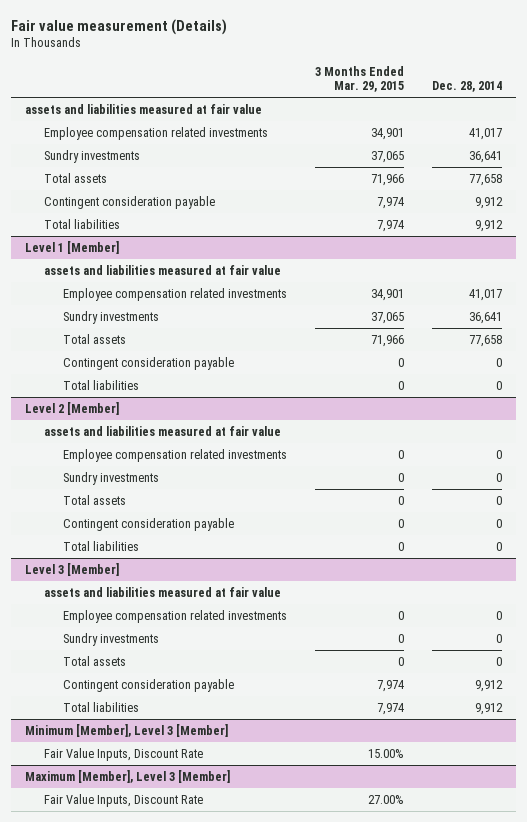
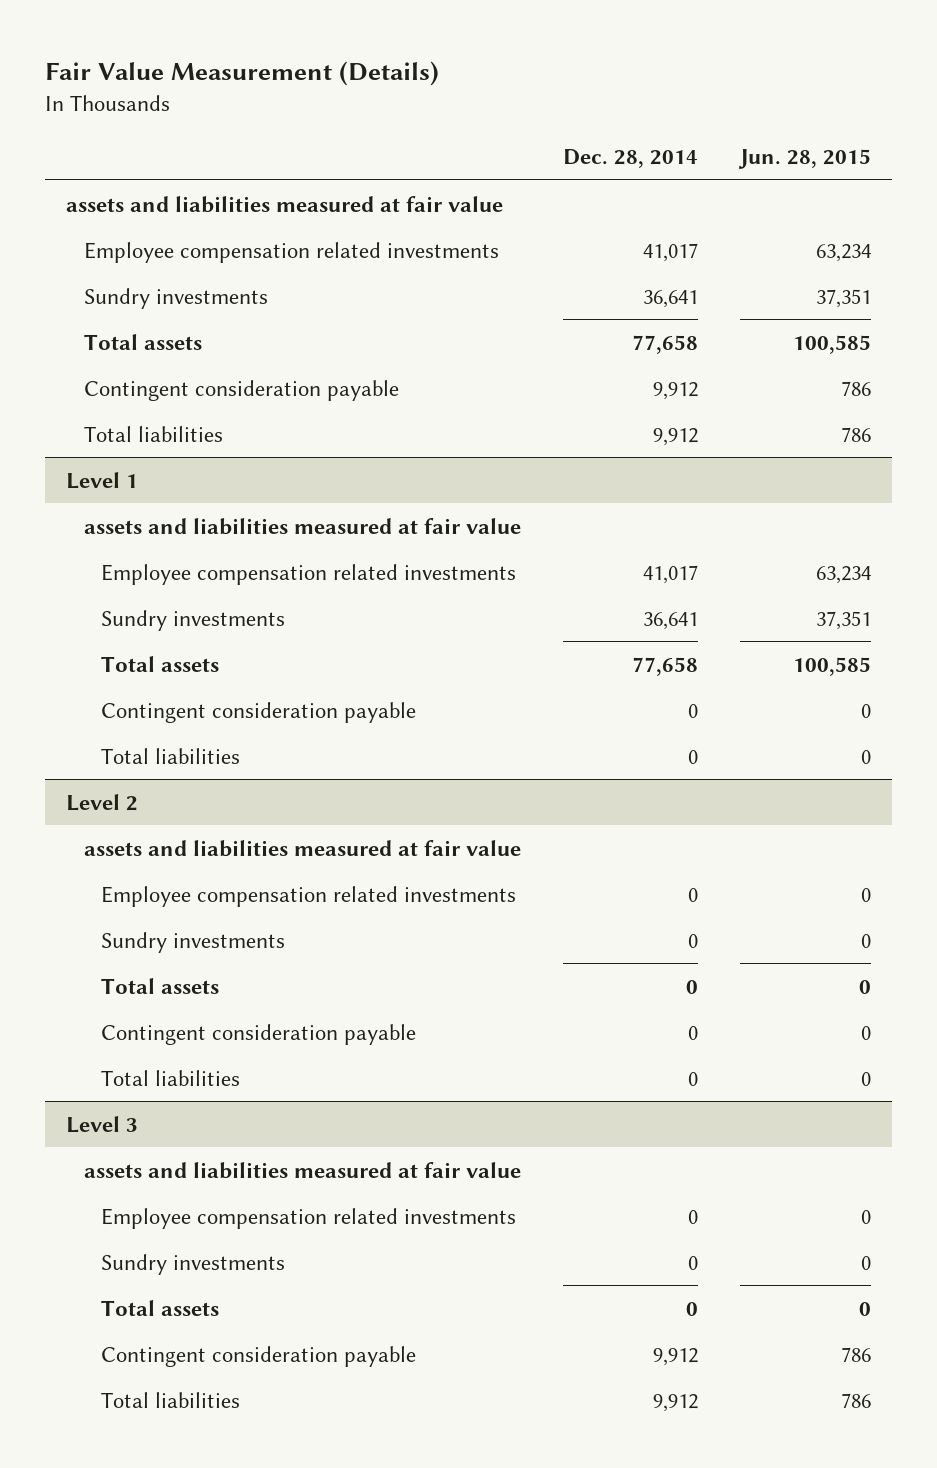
[11,18,228,35] Fair value measurement (Details) -> [44,61,439,87] Fair Value Measurement (Details)
[315,65,405,93] 3 Months Ended Mar. 29, 2015 -> none
none -> [738,149,872,170] Jun. 28, 2015
[25,240,120,254] Level 1 [Member] -> [66,471,139,489] Level 1
[25,401,120,415] Level 2 [Member] -> [66,793,139,811] Level 2
[25,562,120,576] Level 3 [Member] -> [66,1115,139,1133] Level 3
[25,723,229,737] Minimum [Member], Level 3 [Member] -> none
[44,747,204,761] Fair Value Inputs, Discount Rate -> none
[25,769,231,783] Maximum [Member], Level 3 [Member] -> none
[44,793,204,807] Fair Value Inputs, Discount Rate -> none

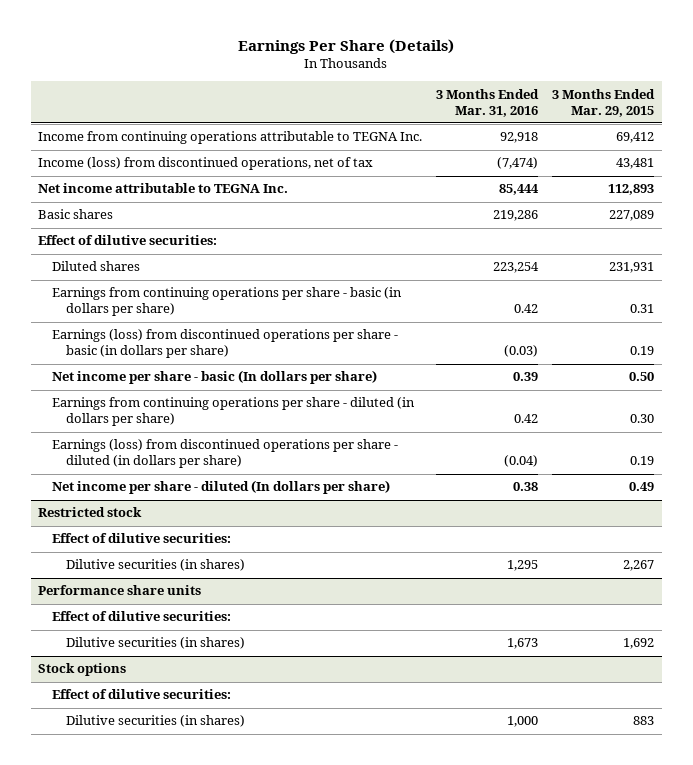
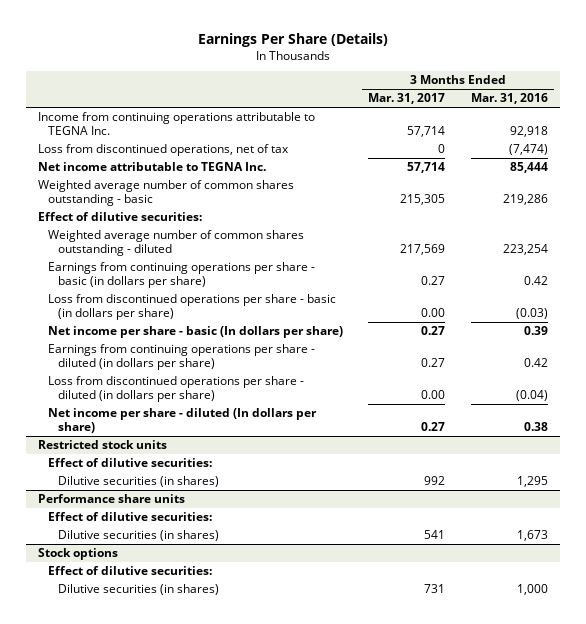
[552,88,656,117] 3 Months Ended Mar. 29, 2015 -> none
none -> [368,93,446,105] Mar. 31, 2017
[38,157,374,171] Income (loss) from discontinued operations, net of tax -> [38,144,290,157] Loss from discontinued operations, net of tax
[38,209,114,220] Basic shares -> [38,180,295,206] Weighted average number of common shares outstanding - basic
[52,261,141,272] Diluted shares -> [48,230,305,256] Weighted average number of common shares outstanding - diluted
[52,329,399,359] Earnings (loss) from discontinued operations per share - basic (in dollars per share) -> [48,294,337,320] Loss from discontinued operations per share - basic (in dollars per share)
[52,439,399,469] Earnings (loss) from discontinued operations per share - diluted (in dollars per share) -> [48,376,305,402] Loss from discontinued operations per share - diluted (in dollars per share)
[38,507,143,518] Restricted stock -> [38,440,168,450] Restricted stock units

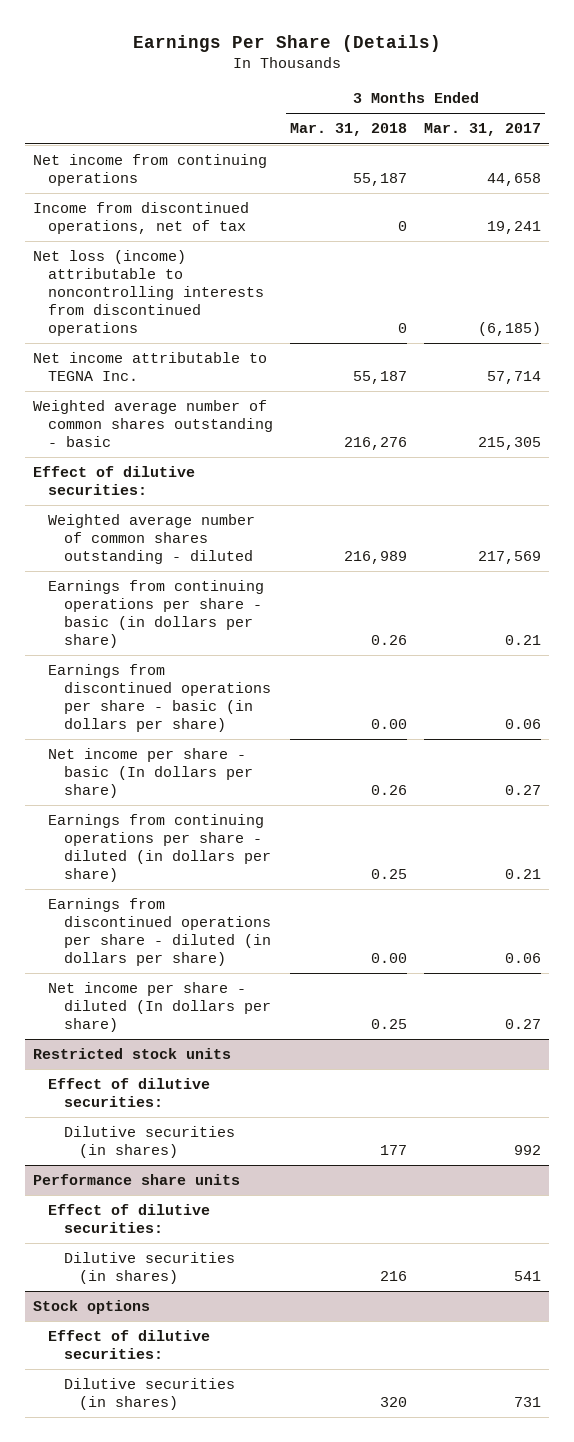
[470,93,548,105] Mar. 31, 2016 -> none
none -> [290,123,408,137] Mar. 31, 2018
[38,112,316,135] Income from continuing operations attributable to TEGNA Inc. -> [32,153,267,187] Net income from continuing operations
[407,125,446,137] 57,714 -> [486,173,541,187] 44,658
[38,144,290,157] Loss from discontinued operations, net of tax -> [32,201,249,235] Income from discontinued operations, net of tax
[438,144,446,154] 0 -> [486,221,541,235] 19,241
none -> [32,249,265,337] Net loss (income) attributable to noncontrolling interests from discontinued operations
[421,275,446,285] 0.27 -> [504,635,541,646] 0.21
[48,294,337,320] Loss from discontinued operations per share - basic (in dollars per share) -> [48,663,271,733] Earnings from discontinued operations per share - basic (in dollars per share)
[421,307,446,317] 0.00 -> [504,719,541,730] 0.06
[421,357,446,367] 0.27 -> [504,869,541,880] 0.21
[48,376,305,402] Loss from discontinued operations per share - diluted (in dollars per share) -> [48,897,271,967] Earnings from discontinued operations per share - diluted (in dollars per share)
[421,389,446,399] 0.00 -> [504,953,541,964] 0.06

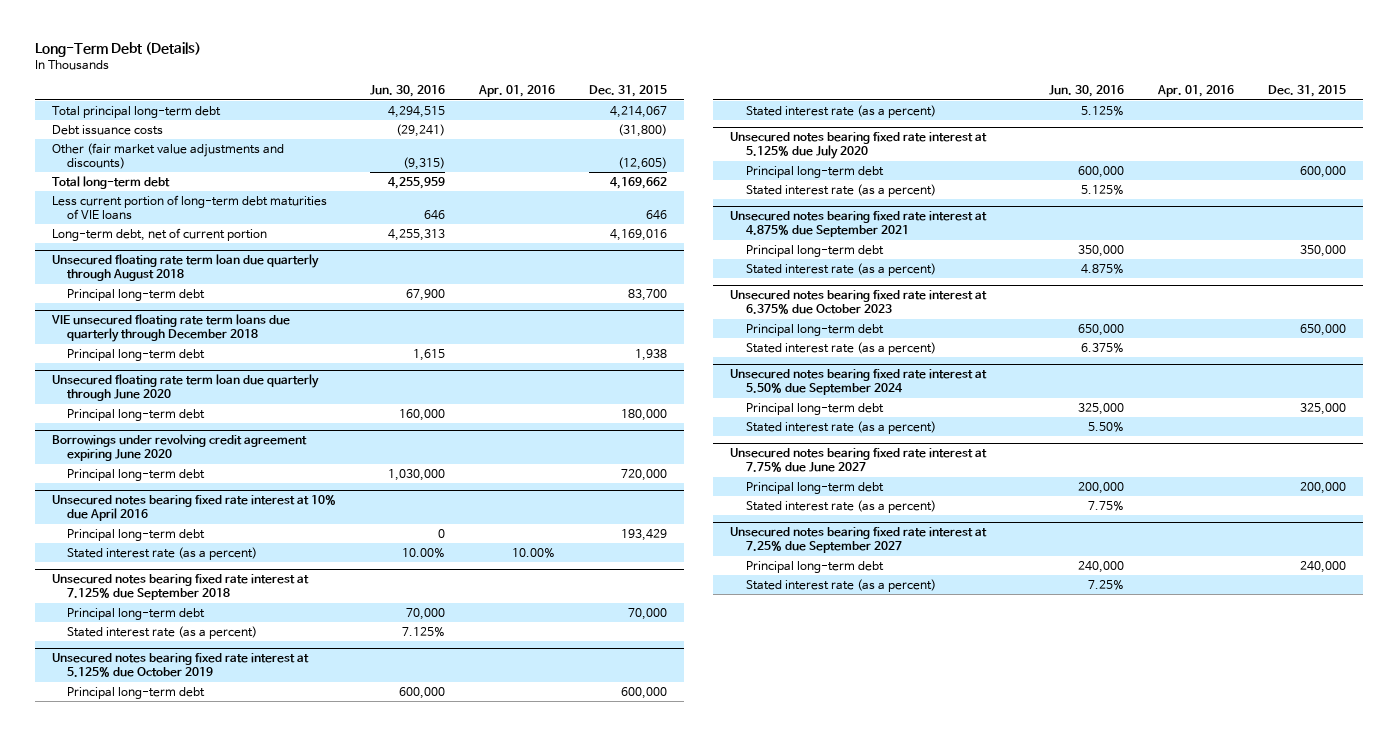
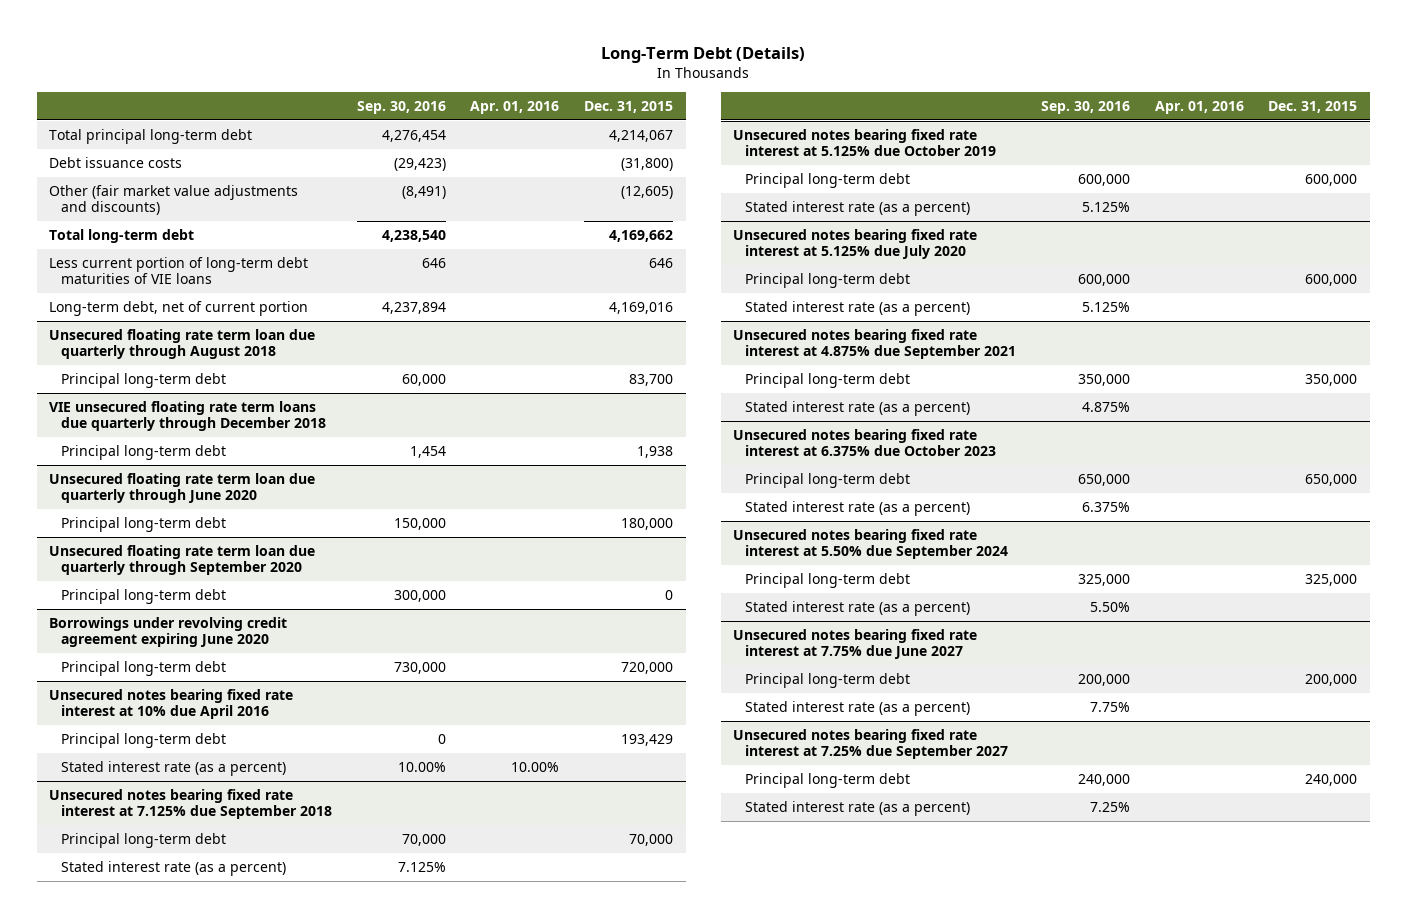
[369,85,445,98] Jun. 30, 2016 -> none
none -> [356,100,446,114] Sep. 30, 2016
none -> [49,544,316,576] Unsecured floating rate term loan due quarterly through September 2020
none -> [60,588,226,604] Principal long-term debt

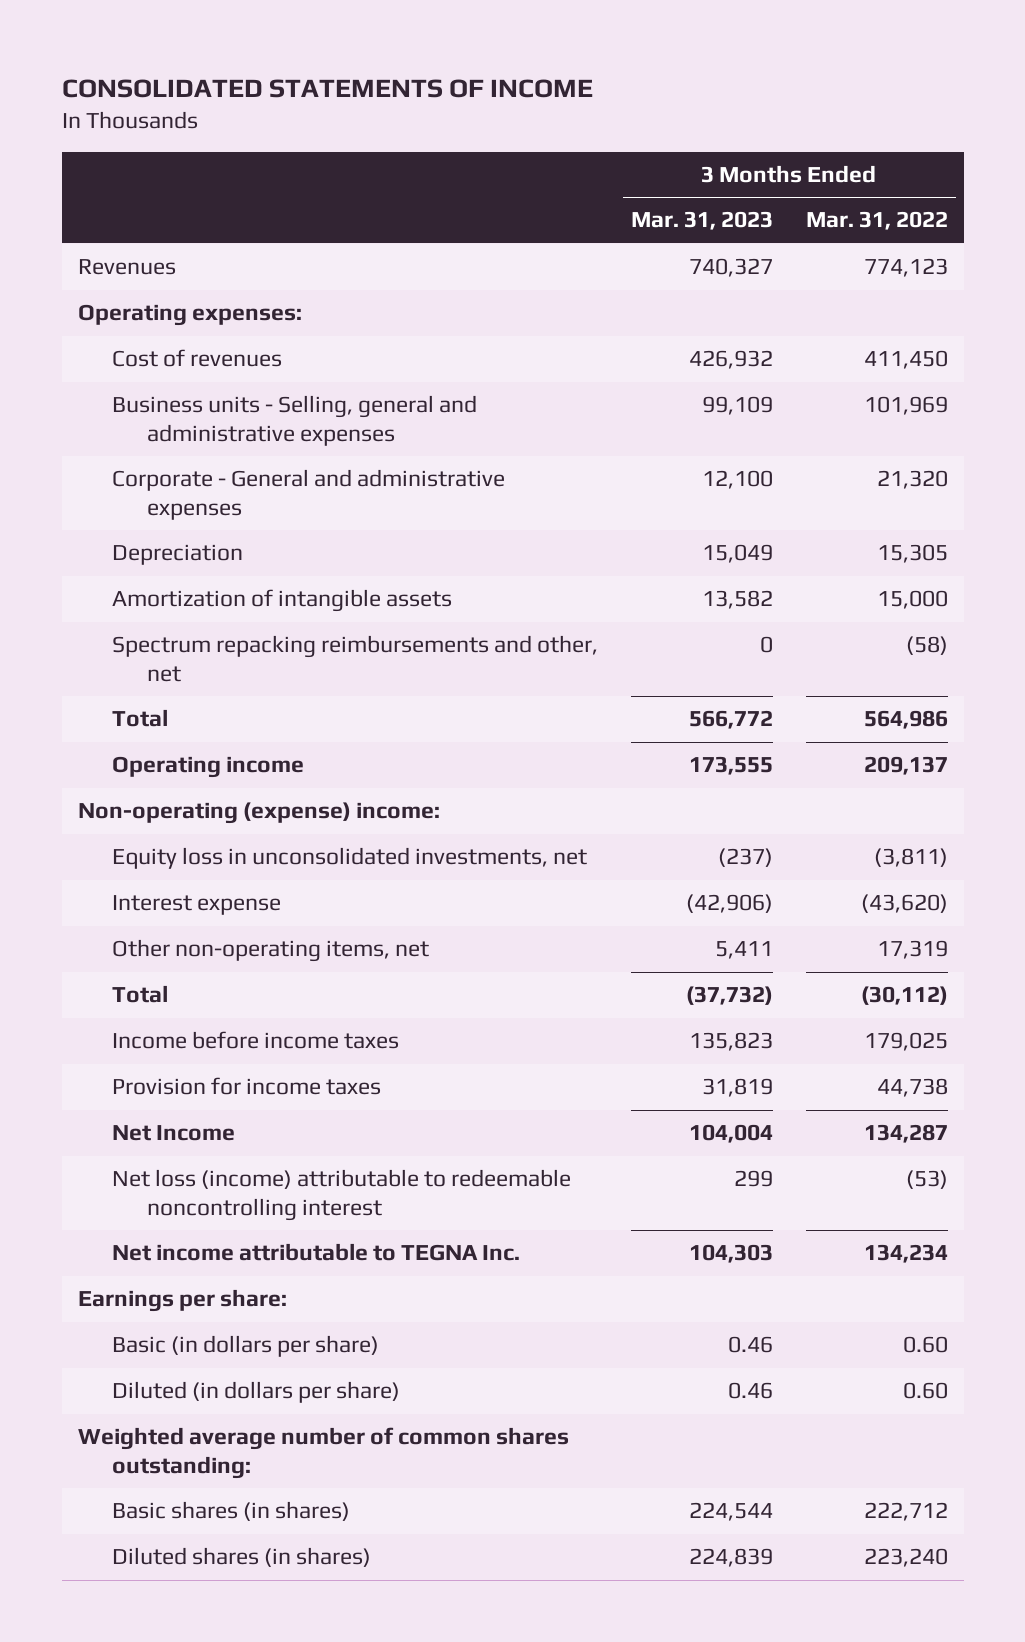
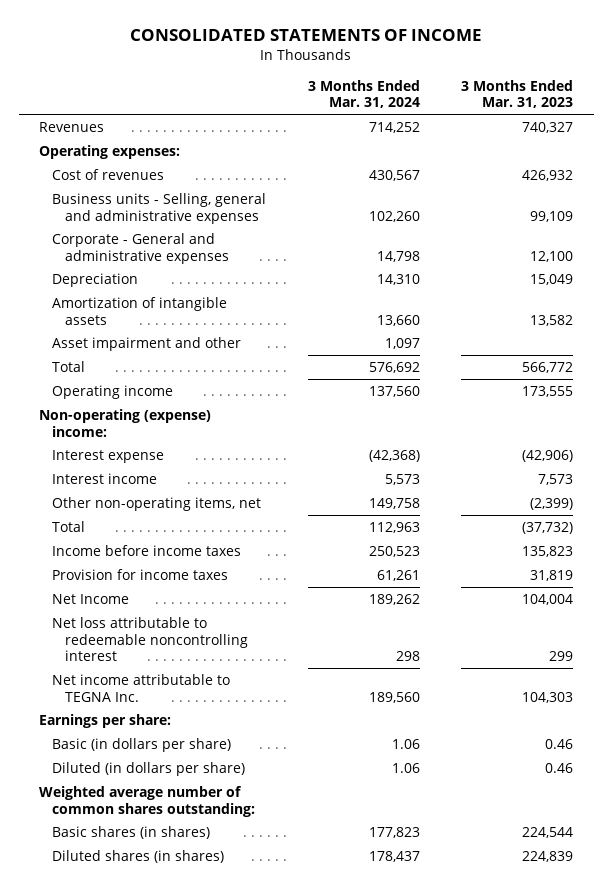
[805,211,948,231] Mar. 31, 2022 -> none
none -> [307,79,420,109] 3 Months Ended Mar. 31, 2024
[112,635,599,682] Spectrum repacking reimbursements and other, net -> none
none -> [52,336,242,351] Asset impairment and other
[112,847,588,870] Equity loss in unconsolidated investments, net -> none
none -> [52,472,158,484] Interest income
[714,941,773,960] 5,411 -> [530,497,574,510] (2,399)
[112,1169,572,1221] Net loss (income) attributable to redeemable noncontrolling interest -> [52,616,249,662] Net loss attributable to redeemable noncontrolling interest

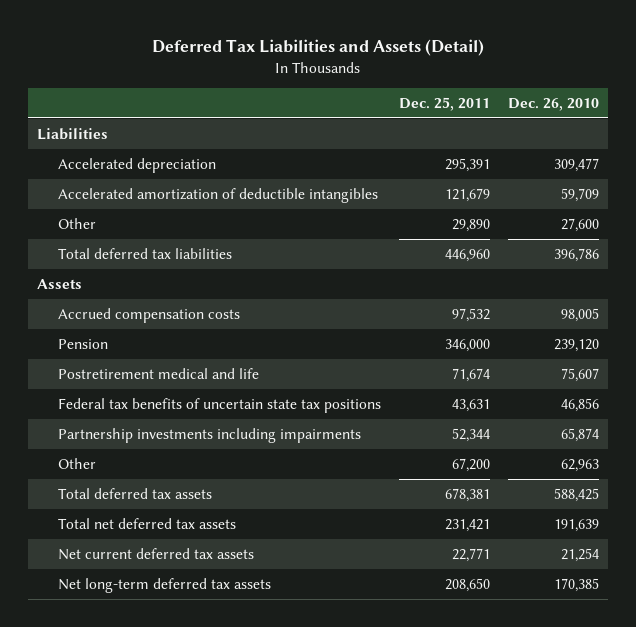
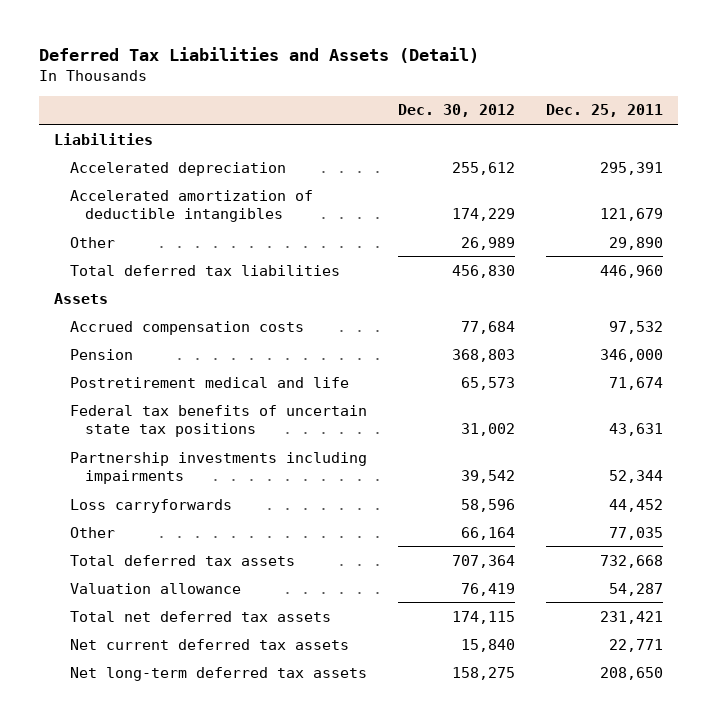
[507,98,599,112] Dec. 26, 2010 -> none
none -> [397,104,515,118] Dec. 30, 2012
none -> [69,498,232,513] Loss carryforwards
[451,457,490,472] 67,200 -> [608,526,663,540] 77,035
[444,487,490,502] 678,381 -> [599,554,663,568] 732,668
none -> [69,582,241,594] Valuation allowance

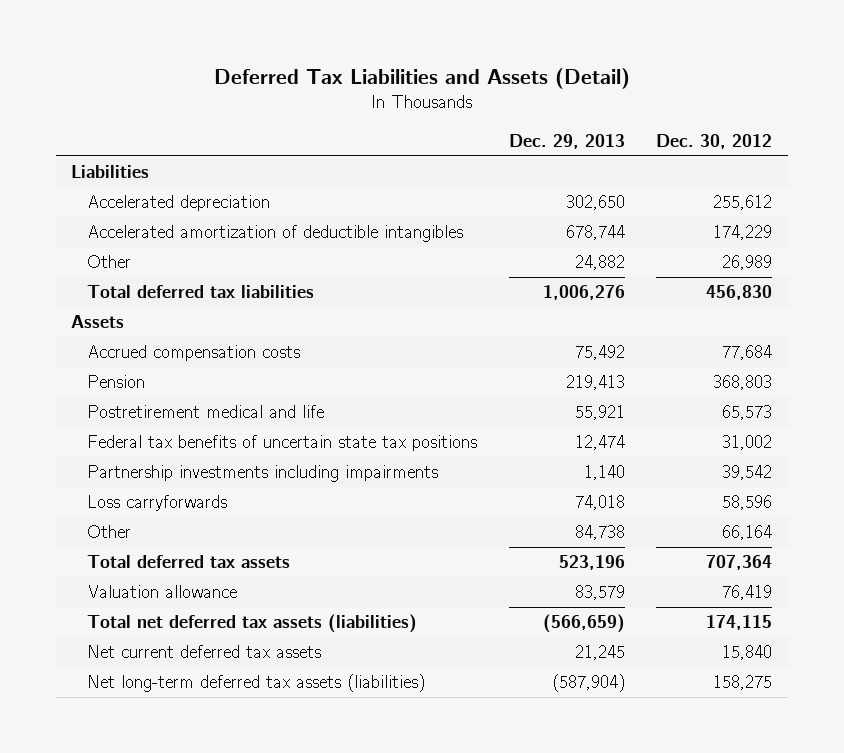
[545,104,663,118] Dec. 25, 2011 -> none
none -> [508,133,625,149] Dec. 29, 2013
[69,610,331,622] Total net deferred tax assets -> [87,614,418,634] Total net deferred tax assets (liabilities)
[69,666,367,681] Net long-term deferred tax assets -> [87,674,426,693] Net long-term deferred tax assets (liabilities)

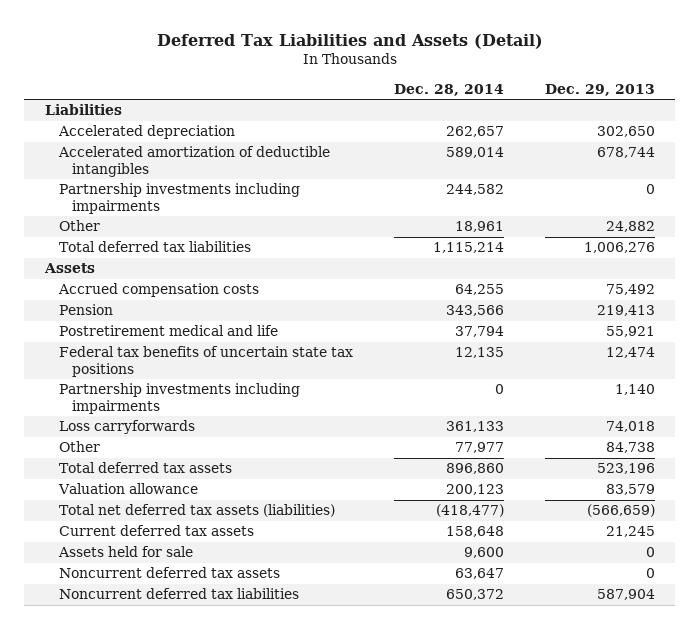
[656,133,773,149] Dec. 30, 2012 -> none
none -> [393,83,504,96] Dec. 28, 2014
none -> [58,183,300,214] Partnership investments including impairments
[87,674,426,693] Net long-term deferred tax assets (liabilities) -> none
[87,645,322,659] Net current deferred tax assets -> [58,525,254,537] Current deferred tax assets
none -> [57,546,193,558] Assets held for sale
none -> [58,567,280,579] Noncurrent deferred tax assets
none -> [58,588,299,600] Noncurrent deferred tax liabilities

